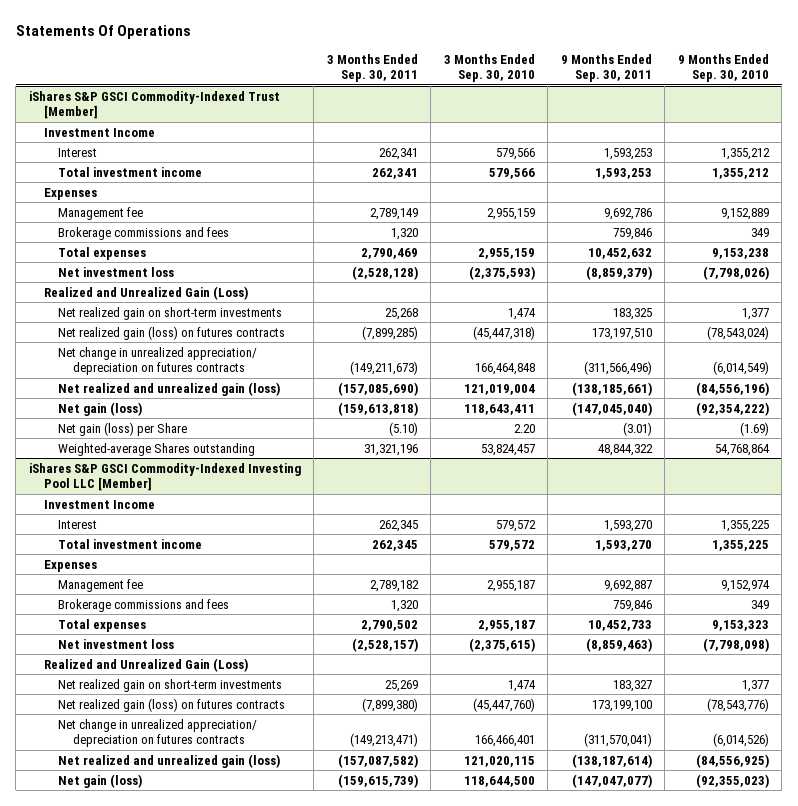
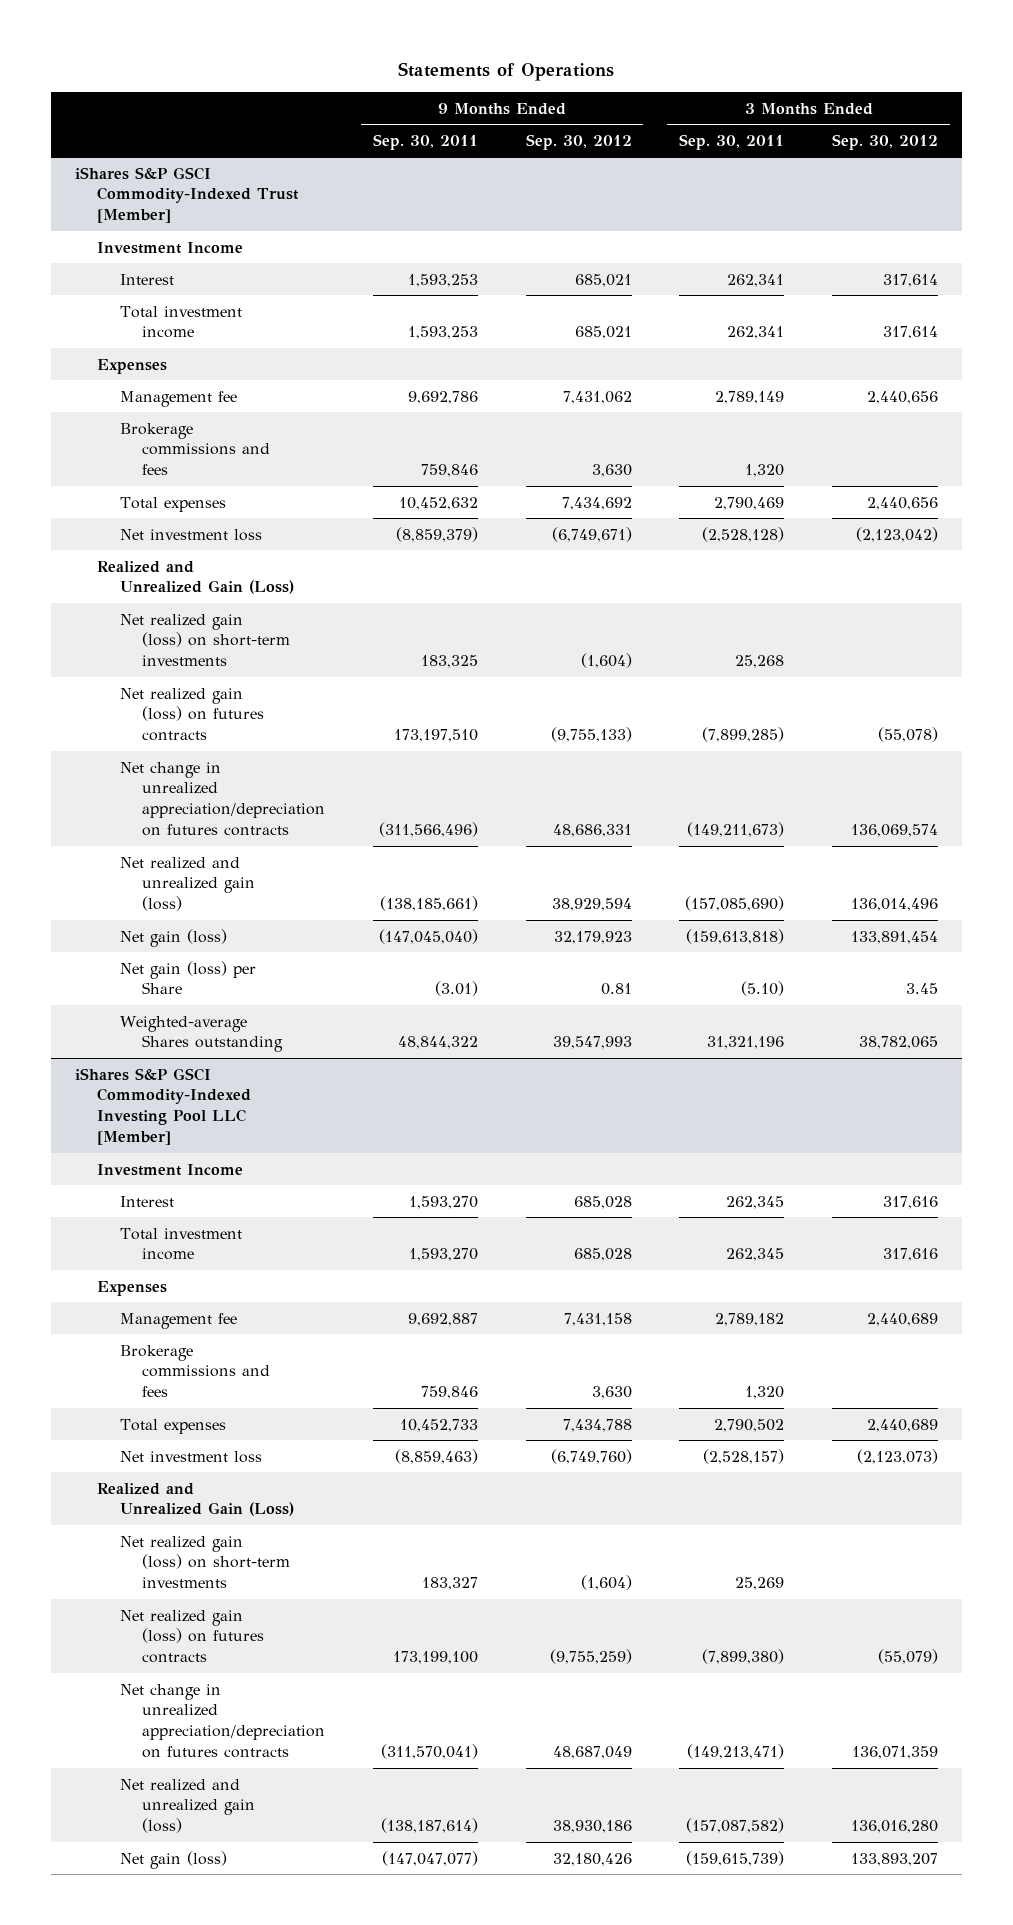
[15,25,191,40] Statements Of Operations -> [398,62,615,82] Statements of Operations
[443,53,535,83] 3 Months Ended Sep. 30, 2010 -> none
[677,53,769,83] 9 Months Ended Sep. 30, 2010 -> none
none -> [525,133,632,150] Sep. 30, 2012
none -> [832,133,939,150] Sep. 30, 2012
[58,306,283,320] Net realized gain on short-term investments -> [119,613,290,667] Net realized gain (loss) on short-term investments
[58,346,258,376] Net change in unrealized appreciation/ depreciation on futures contracts -> [119,761,325,837] Net change in unrealized appreciation/depreciation on futures contracts
[58,678,283,692] Net realized gain on short-term investments -> [119,1535,290,1589] Net realized gain (loss) on short-term investments
[58,718,258,748] Net change in unrealized appreciation/ depreciation on futures contracts -> [119,1683,325,1759] Net change in unrealized appreciation/depreciation on futures contracts

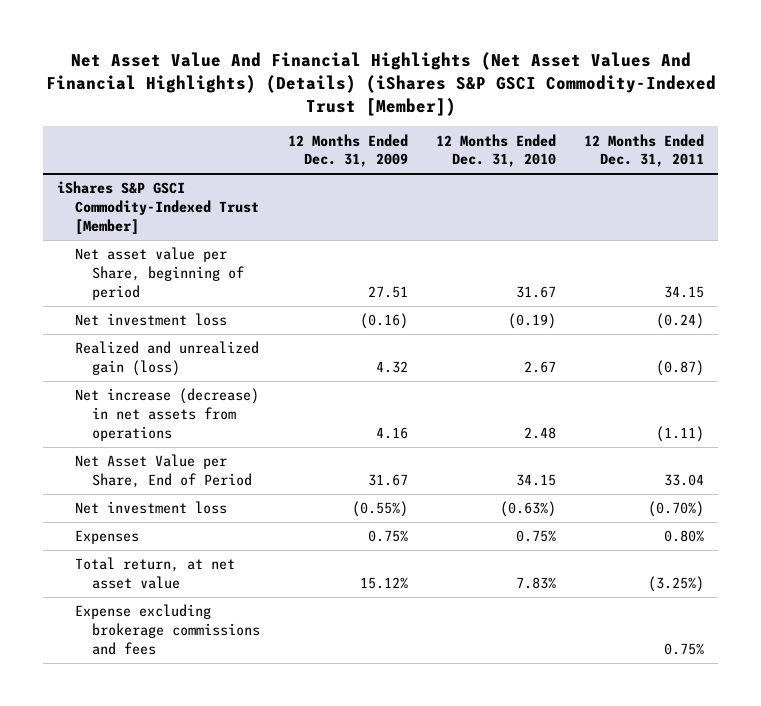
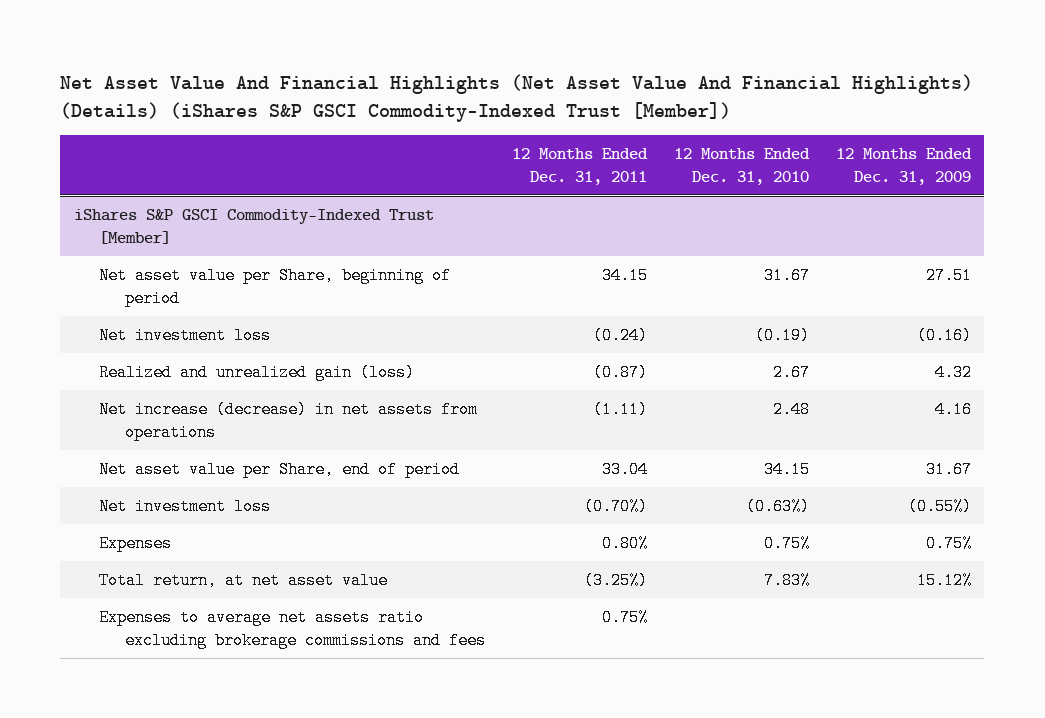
[45,52,716,116] Net Asset Value And Financial Highlights (Net Asset Values And Financial Highlights) (Details) (iShares S&P GSCI Commodity-Indexed Trust [Member]) -> [60,73,974,122] Net Asset Value And Financial Highlights (Net Asset Value And Financial Highlights) (Details) (iShares S&P GSCI Commodity-Indexed Trust [Member])
[74,454,252,489] Net Asset Value per Share, End of Period -> [99,460,461,478] Net asset value per Share, end of period
[74,604,260,655] Expense excluding brokerage commissions and fees -> [99,608,486,649] Expenses to average net assets ratio excluding brokerage commissions and fees

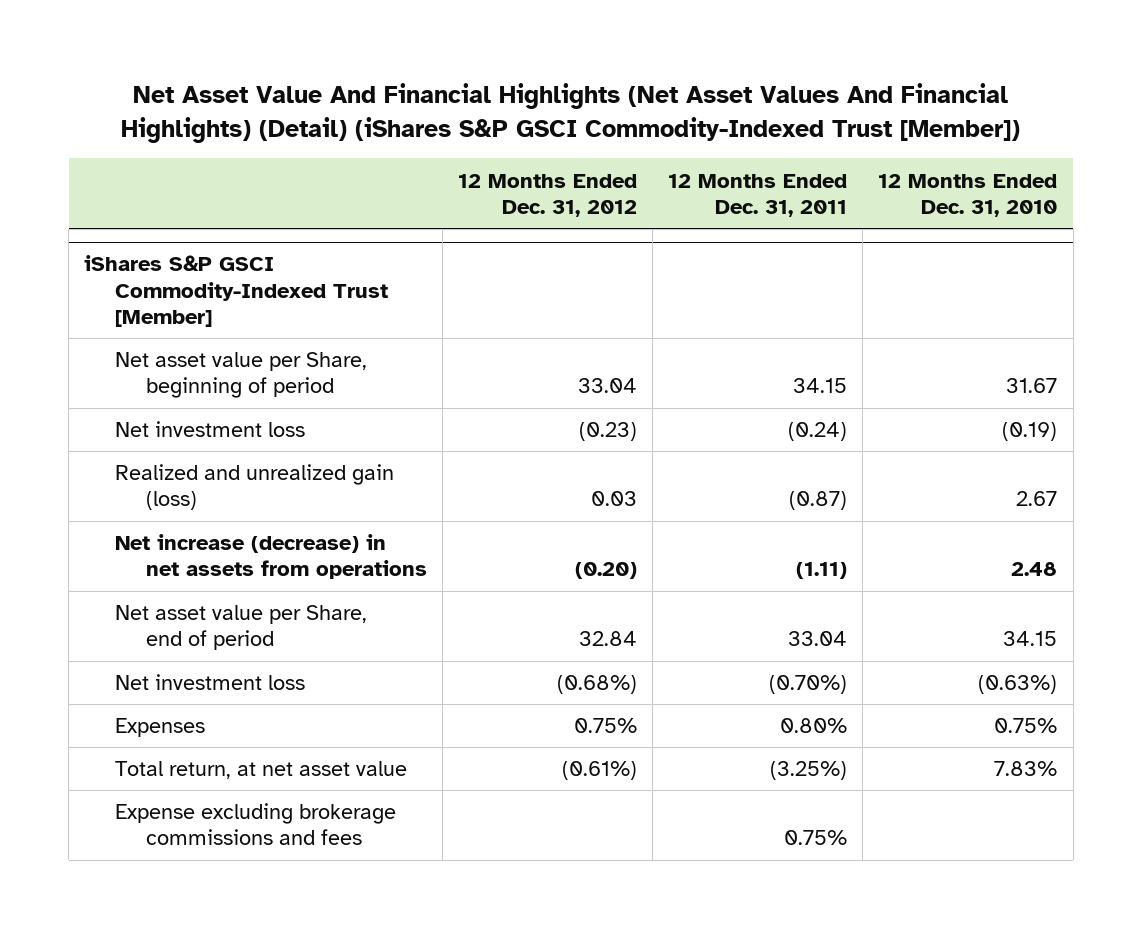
[60,73,974,122] Net Asset Value And Financial Highlights (Net Asset Value And Financial Highlights) (Details) (iShares S&P GSCI Commodity-Indexed Trust [Member]) -> [120,82,1020,143] Net Asset Value And Financial Highlights (Net Asset Values And Financial Highlights) (Detail) (iShares S&P GSCI Commodity-Indexed Trust [Member])
[835,147,972,185] 12 Months Ended Dec. 31, 2009 -> none
none -> [458,173,638,217] 12 Months Ended Dec. 31, 2012
[99,608,486,649] Expenses to average net assets ratio excluding brokerage commissions and fees -> [115,803,397,846] Expense excluding brokerage commissions and fees

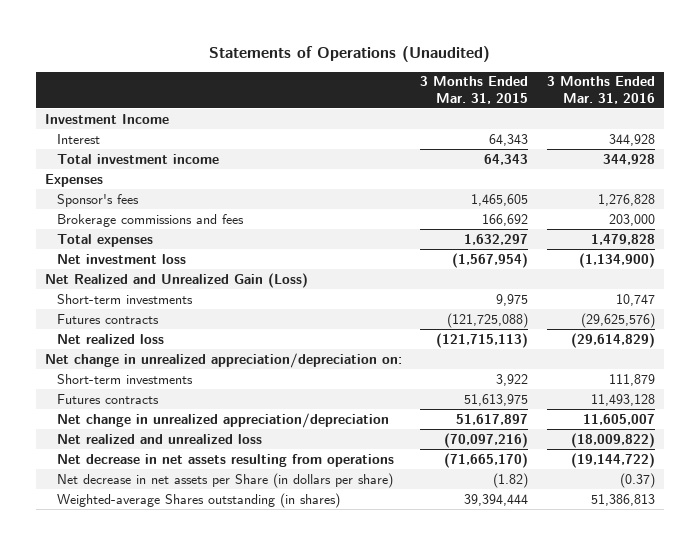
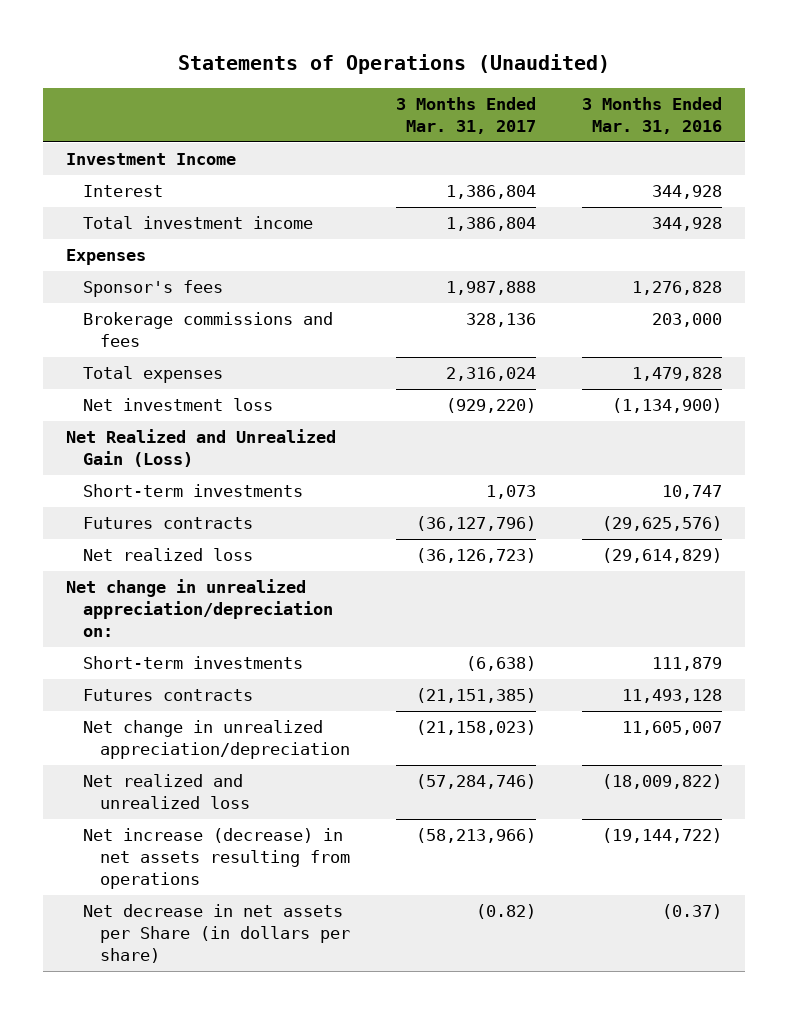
[420,76,529,104] 3 Months Ended Mar. 31, 2015 -> none
none -> [395,96,536,134] 3 Months Ended Mar. 31, 2017
[56,453,394,467] Net decrease in net assets resulting from operations -> [83,828,351,889] Net increase (decrease) in net assets resulting from operations
[56,492,340,508] Weighted-average Shares outstanding (in shares) -> none

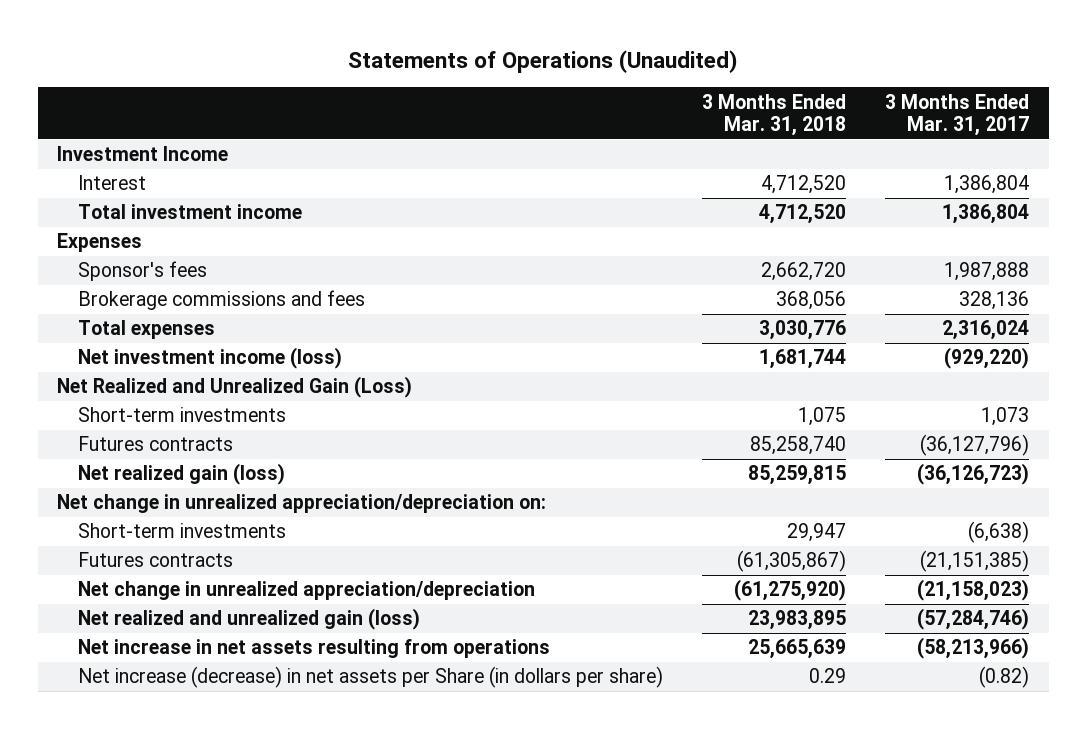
[581,96,722,134] 3 Months Ended Mar. 31, 2016 -> none
none -> [702,93,847,137] 3 Months Ended Mar. 31, 2018
[83,398,274,412] Net investment loss -> [77,347,342,370] Net investment income (loss)
[83,548,254,562] Net realized loss -> [77,463,285,486] Net realized gain (loss)
[83,774,251,810] Net realized and unrealized loss -> [77,608,420,631] Net realized and unrealized gain (loss)
[83,828,351,889] Net increase (decrease) in net assets resulting from operations -> [77,639,550,659] Net increase in net assets resulting from operations
[83,904,351,963] Net decrease in net assets per Share (in dollars per share) -> [77,666,663,689] Net increase (decrease) in net assets per Share (in dollars per share)

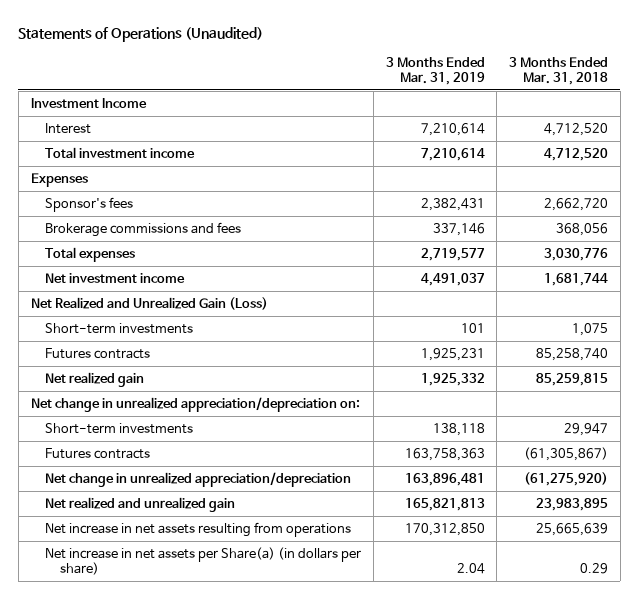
[885,93,1030,137] 3 Months Ended Mar. 31, 2017 -> none
none -> [385,56,485,85] 3 Months Ended Mar. 31, 2019
[77,347,342,370] Net investment income (loss) -> [45,272,186,283] Net investment income
[77,463,285,486] Net realized gain (loss) -> [45,371,145,387] Net realized gain
[77,608,420,631] Net realized and unrealized gain (loss) -> [45,496,236,512] Net realized and unrealized gain
[77,666,663,689] Net increase (decrease) in net assets per Share (in dollars per share) -> [45,546,362,576] Net increase in net assets per Share(a) (in dollars per share)

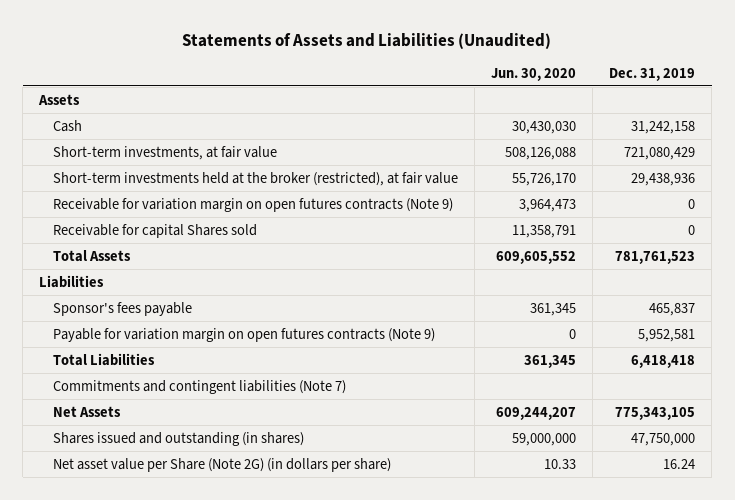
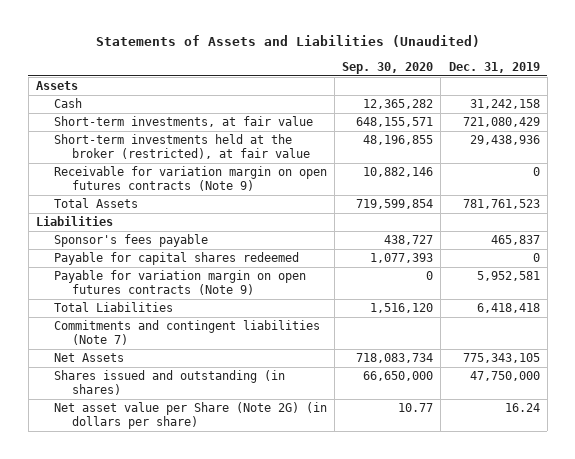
[491,67,577,81] Jun. 30, 2020 -> none
none -> [342,61,434,74] Sep. 30, 2020
[52,223,257,238] Receivable for capital Shares sold -> none
none -> [54,252,300,266] Payable for capital shares redeemed

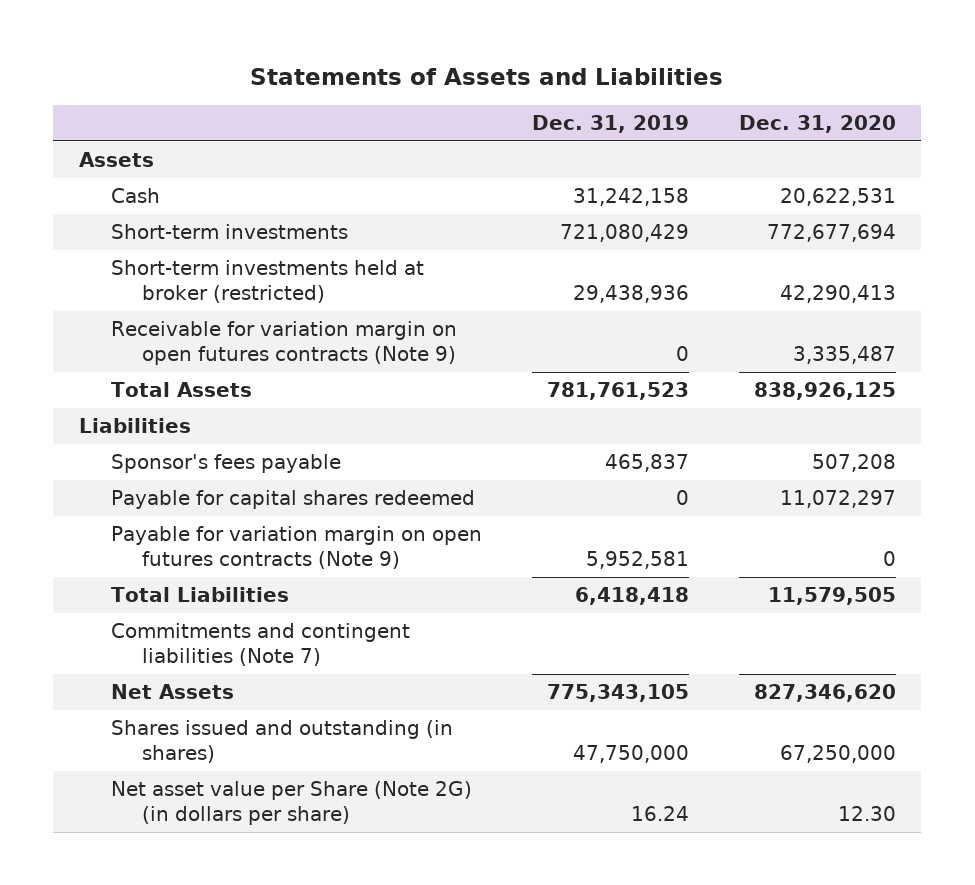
[95,35,480,48] Statements of Assets and Liabilities (Unaudited) -> [250,67,724,85] Statements of Assets and Liabilities
[342,61,434,74] Sep. 30, 2020 -> none
none -> [739,115,897,134] Dec. 31, 2020
[54,116,314,128] Short-term investments, at fair value -> [110,224,348,240] Short-term investments
[54,134,311,159] Short-term investments held at the broker (restricted), at fair value -> [110,260,424,304] Short-term investments held at broker (restricted)

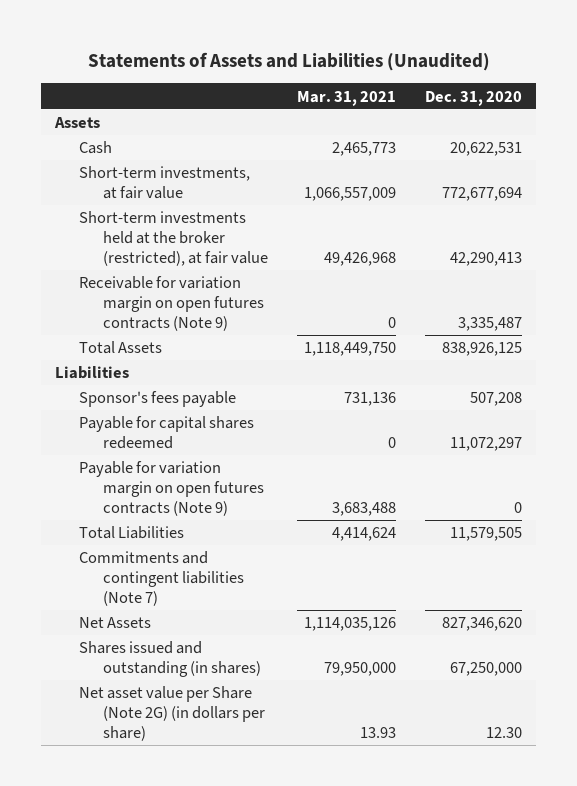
[250,67,724,85] Statements of Assets and Liabilities -> [87,51,490,71] Statements of Assets and Liabilities (Unaudited)
[531,115,689,134] Dec. 31, 2019 -> none
none -> [297,90,397,106] Mar. 31, 2021
[110,224,348,240] Short-term investments -> [79,166,251,200] Short-term investments, at fair value
[110,260,424,304] Short-term investments held at broker (restricted) -> [79,211,269,267] Short-term investments held at the broker (restricted), at fair value

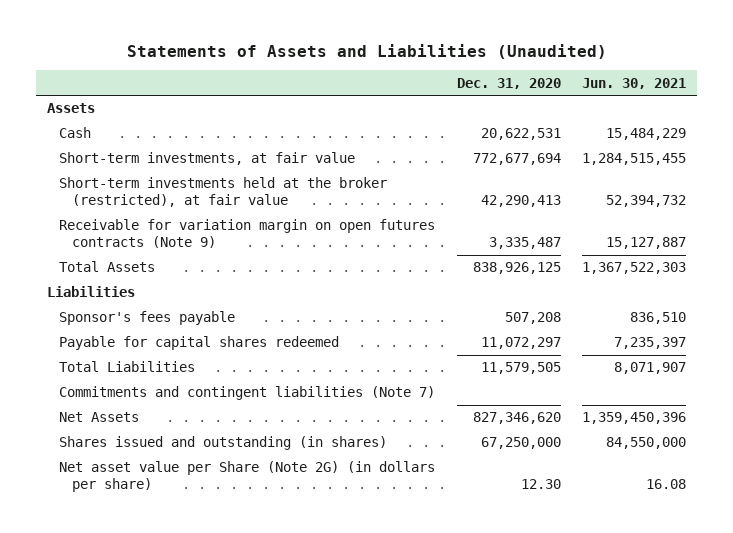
[297,90,397,106] Mar. 31, 2021 -> none
none -> [581,77,686,89] Jun. 30, 2021
[79,461,265,517] Payable for variation margin on open futures contracts (Note 9) -> none

